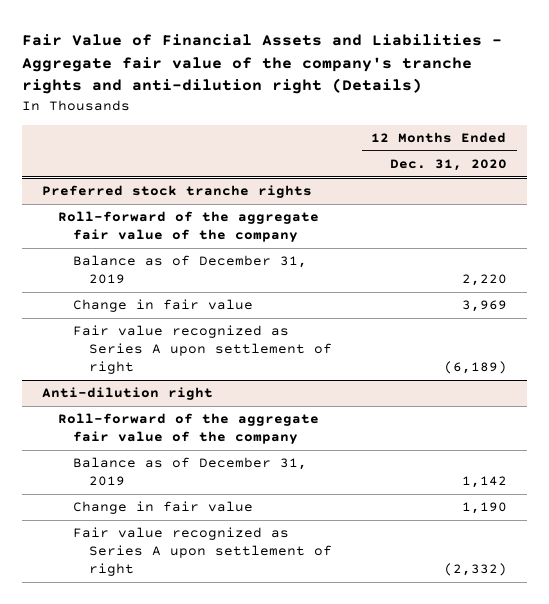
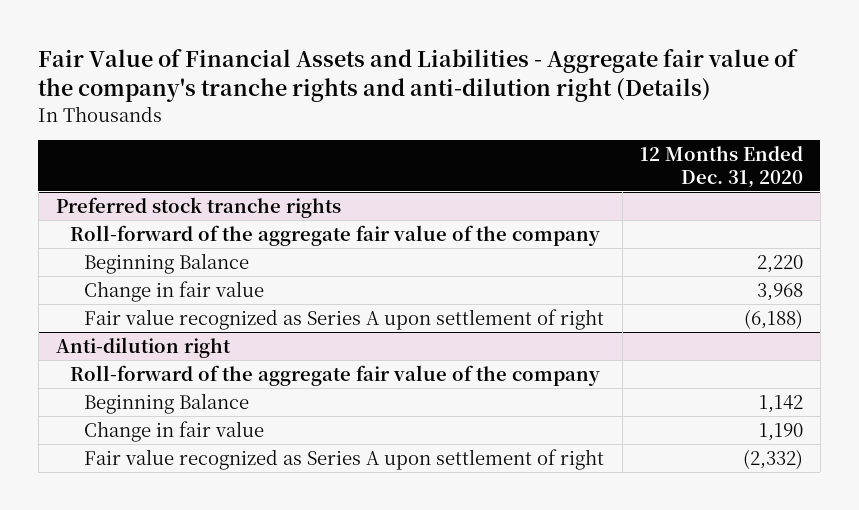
[73,255,308,285] Balance as of December 31, 2019 -> [84,252,250,274] Beginning Balance
[461,300,507,313] 3,969 -> [756,282,803,301] 3,968
[443,361,507,375] (6,189) -> [743,308,803,329] (6,188)
[73,457,308,487] Balance as of December 31, 2019 -> [84,392,250,414] Beginning Balance

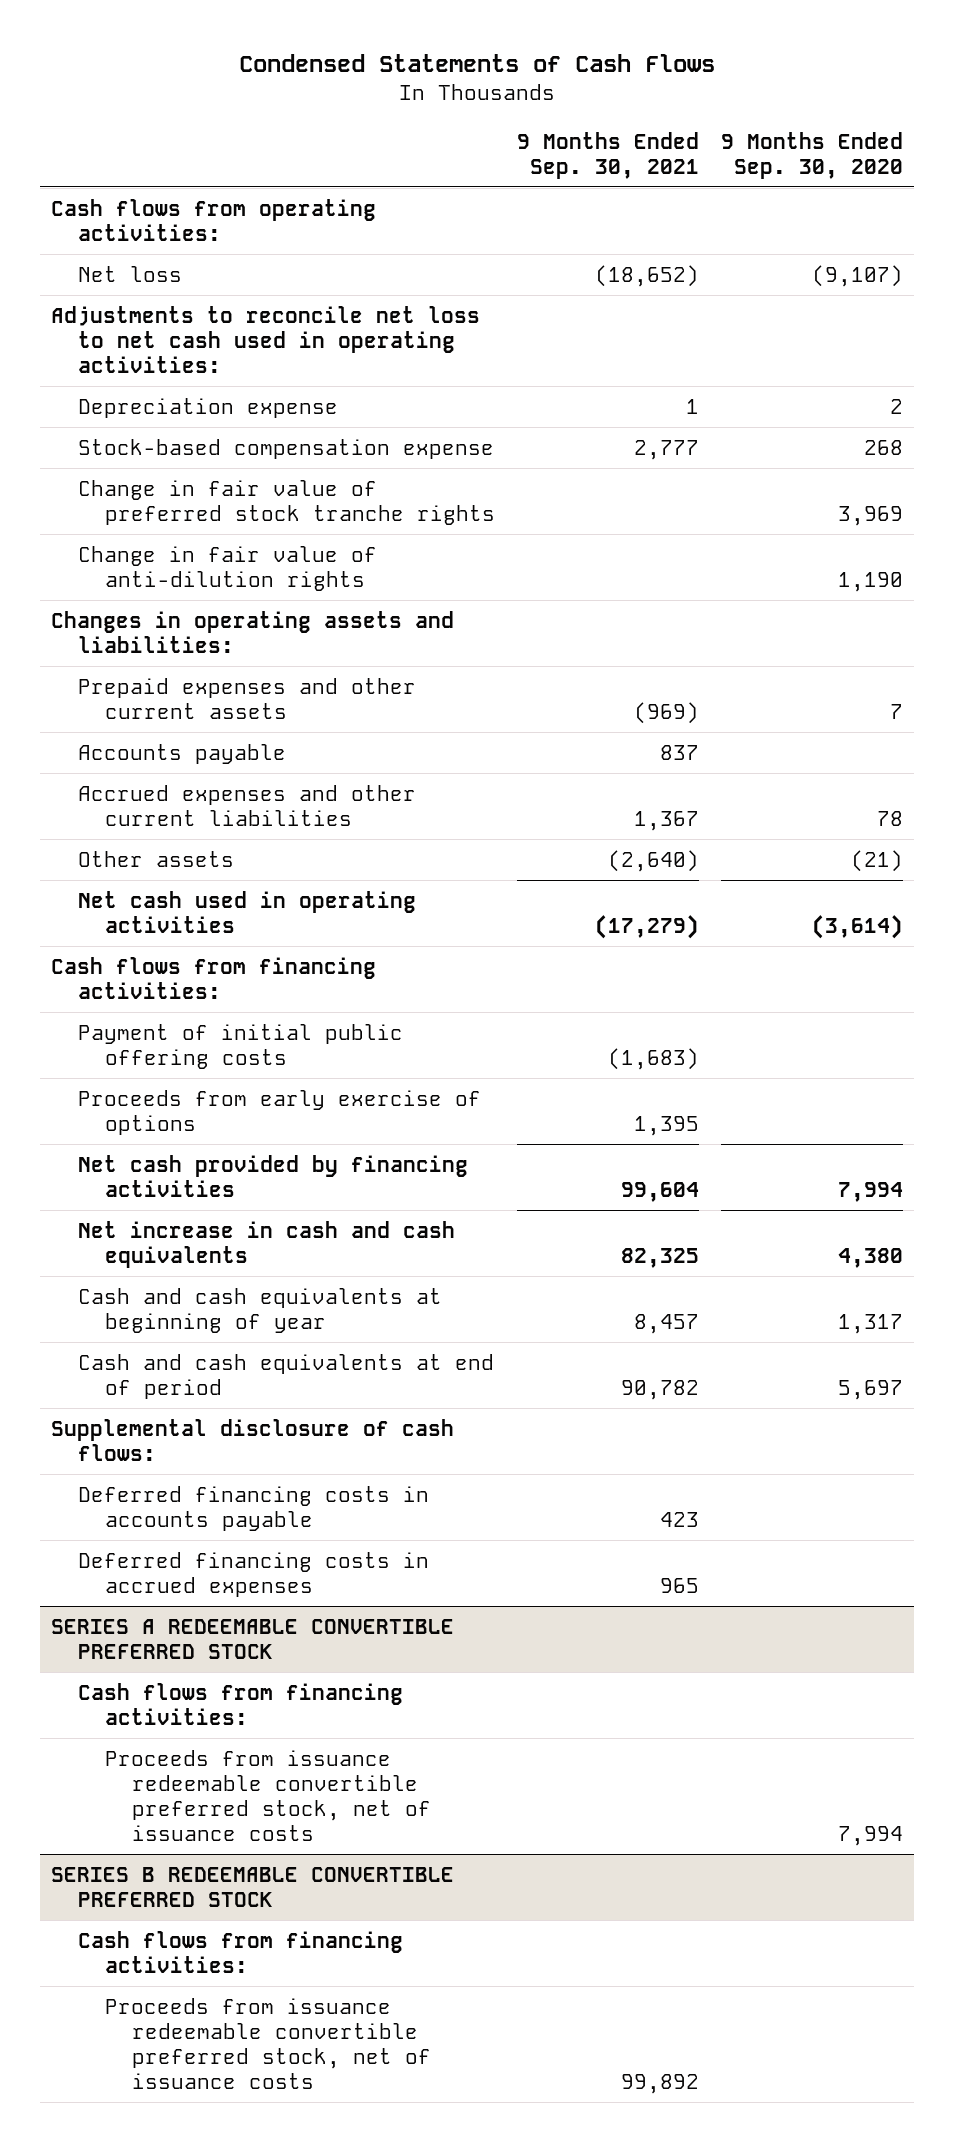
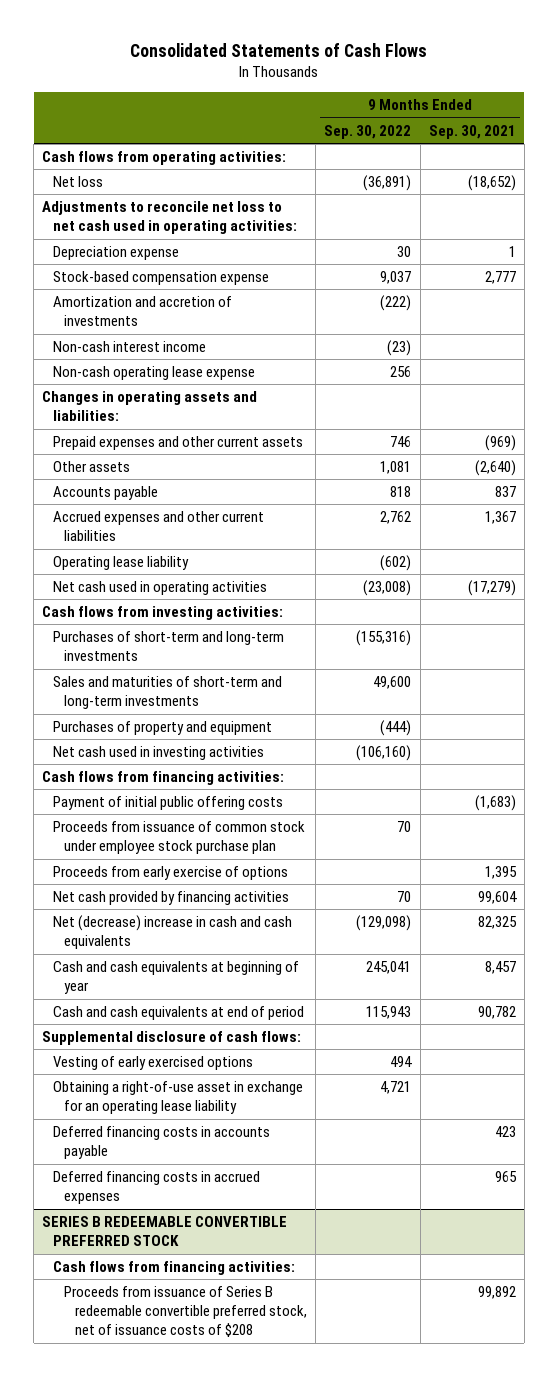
[238,54,715,73] Condensed Statements of Cash Flows -> [129,42,427,57] Consolidated Statements of Cash Flows
[720,131,903,179] 9 Months Ended Sep. 30, 2020 -> none
none -> [324,124,412,139] Sep. 30, 2022
[78,479,495,525] Change in fair value of preferred stock tranche rights -> none
[78,545,378,591] Change in fair value of anti-dilution rights -> none
none -> [53,296,233,327] Amortization and accretion of investments
none -> [53,341,207,353] Non-cash interest income
none -> [53,366,256,381] Non-cash operating lease expense
[78,850,235,867] Other assets -> [53,461,131,473] Other assets
none -> [53,556,190,571] Operating lease liability
none -> [42,606,284,621] Cash flows from investing activities:
none -> [53,631,285,662] Purchases of short-term and long-term investments
none -> [53,676,283,710] Sales and maturities of short-term and long-term investments
none -> [53,721,273,736] Purchases of property and equipment
none -> [53,746,265,761] Net cash used in investing activities
none -> [53,821,306,855] Proceeds from issuance of common stock under employee stock purchase plan
[78,1220,456,1268] Net increase in cash and cash equivalents -> [53,915,293,950] Net (decrease) increase in cash and cash equivalents
none -> [53,1056,254,1071] Vesting of early exercised options
none -> [53,1081,304,1115] Obtaining a right-of-use asset in exchange for an operating lease liability
[51,1618,455,1659] SERIES A REDEEMABLE CONVERTIBLE PREFERRED STOCK -> none
[78,1682,404,1725] Cash flows from financing activities: -> none
[104,1749,431,1842] Proceeds from issuance redeemable convertible preferred stock, net of issuance costs -> none
[104,1997,431,2090] Proceeds from issuance redeemable convertible preferred stock, net of issuance costs -> [64,1286,308,1338] Proceeds from issuance of Series B redeemable convertible preferred stock, net of issuance costs of $208

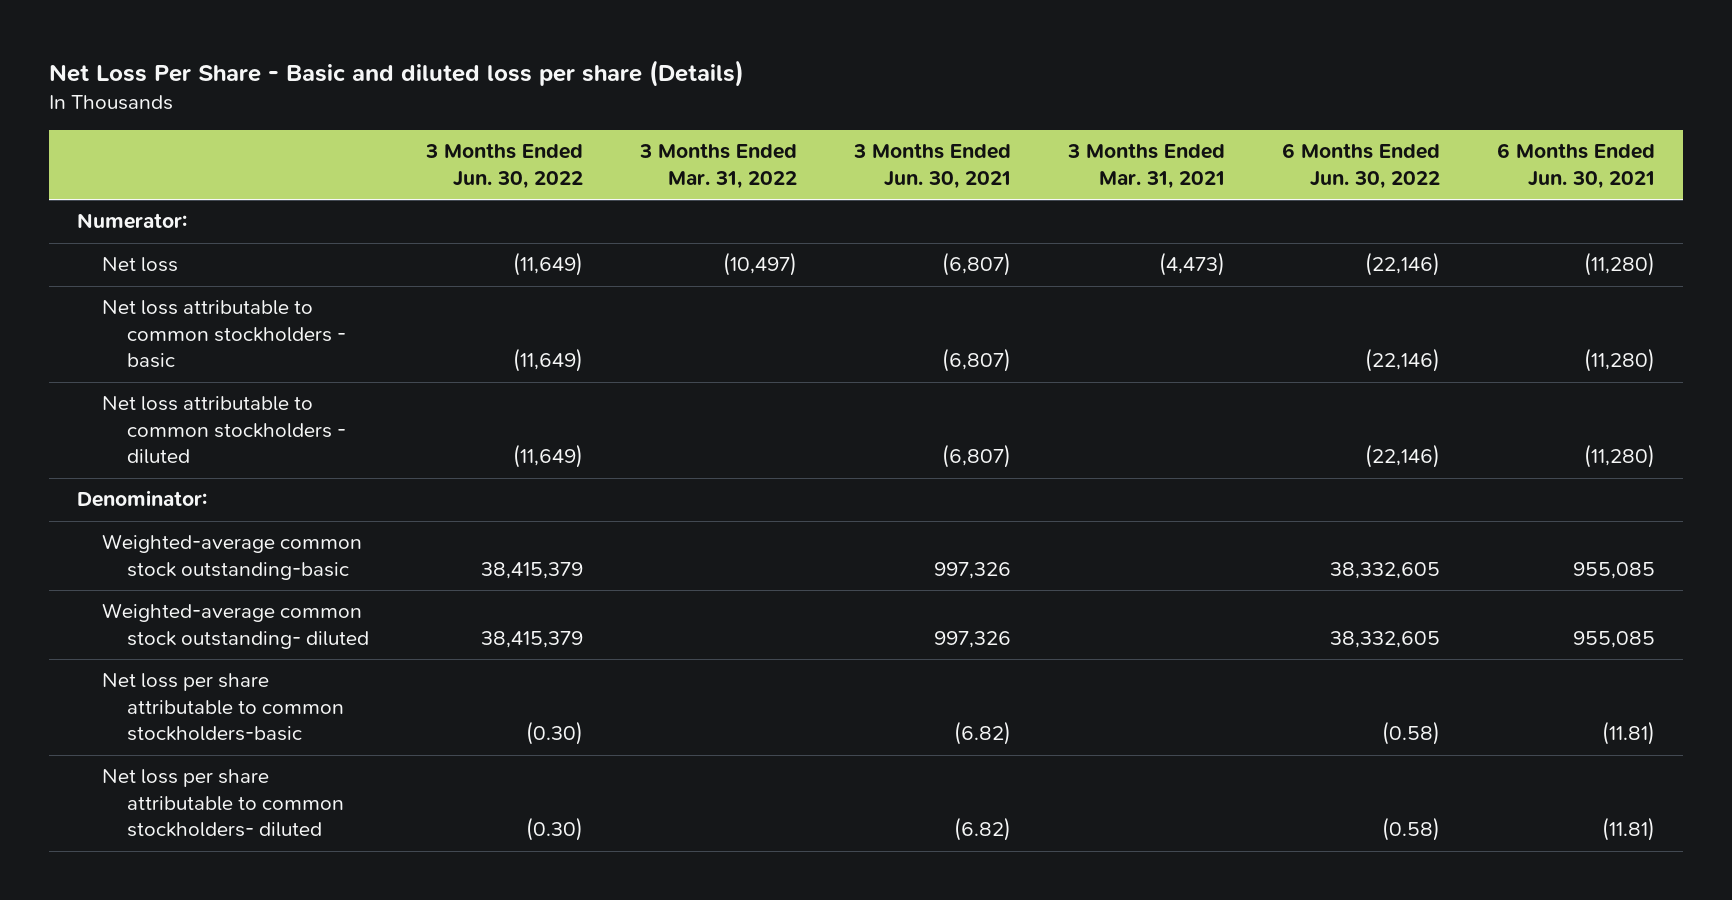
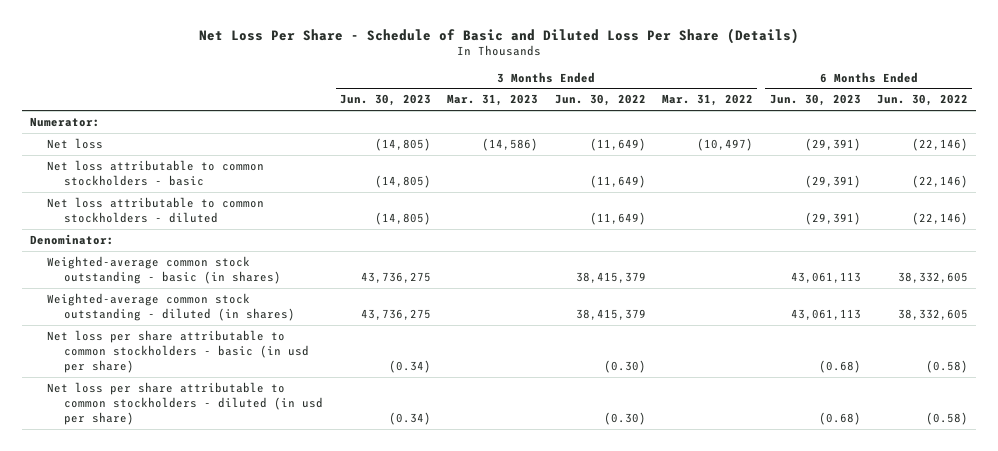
[48,60,744,88] Net Loss Per Share - Basic and diluted loss per share (Details) -> [198,27,799,44] Net Loss Per Share - Schedule of Basic and Diluted Loss Per Share (Details)
[853,143,1012,189] 3 Months Ended Jun. 30, 2021 -> none
[1066,143,1225,189] 3 Months Ended Mar. 31, 2021 -> none
[1496,143,1655,189] 6 Months Ended Jun. 30, 2021 -> none
none -> [339,94,431,107] Jun. 30, 2023
none -> [447,94,539,107] Mar. 31, 2023
none -> [769,94,861,107] Jun. 30, 2023
[102,534,363,580] Weighted-average common stock outstanding-basic -> [47,255,282,284] Weighted-average common stock outstanding - basic (in shares)
[102,603,370,649] Weighted-average common stock outstanding- diluted -> [47,292,296,321] Weighted-average common stock outstanding - diluted (in shares)
[102,673,345,742] Net loss per share attributable to common stockholders-basic -> [47,329,310,373] Net loss per share attributable to common stockholders - basic (in usd per share)
[102,769,345,838] Net loss per share attributable to common stockholders- diluted -> [47,381,324,425] Net loss per share attributable to common stockholders - diluted (in usd per share)

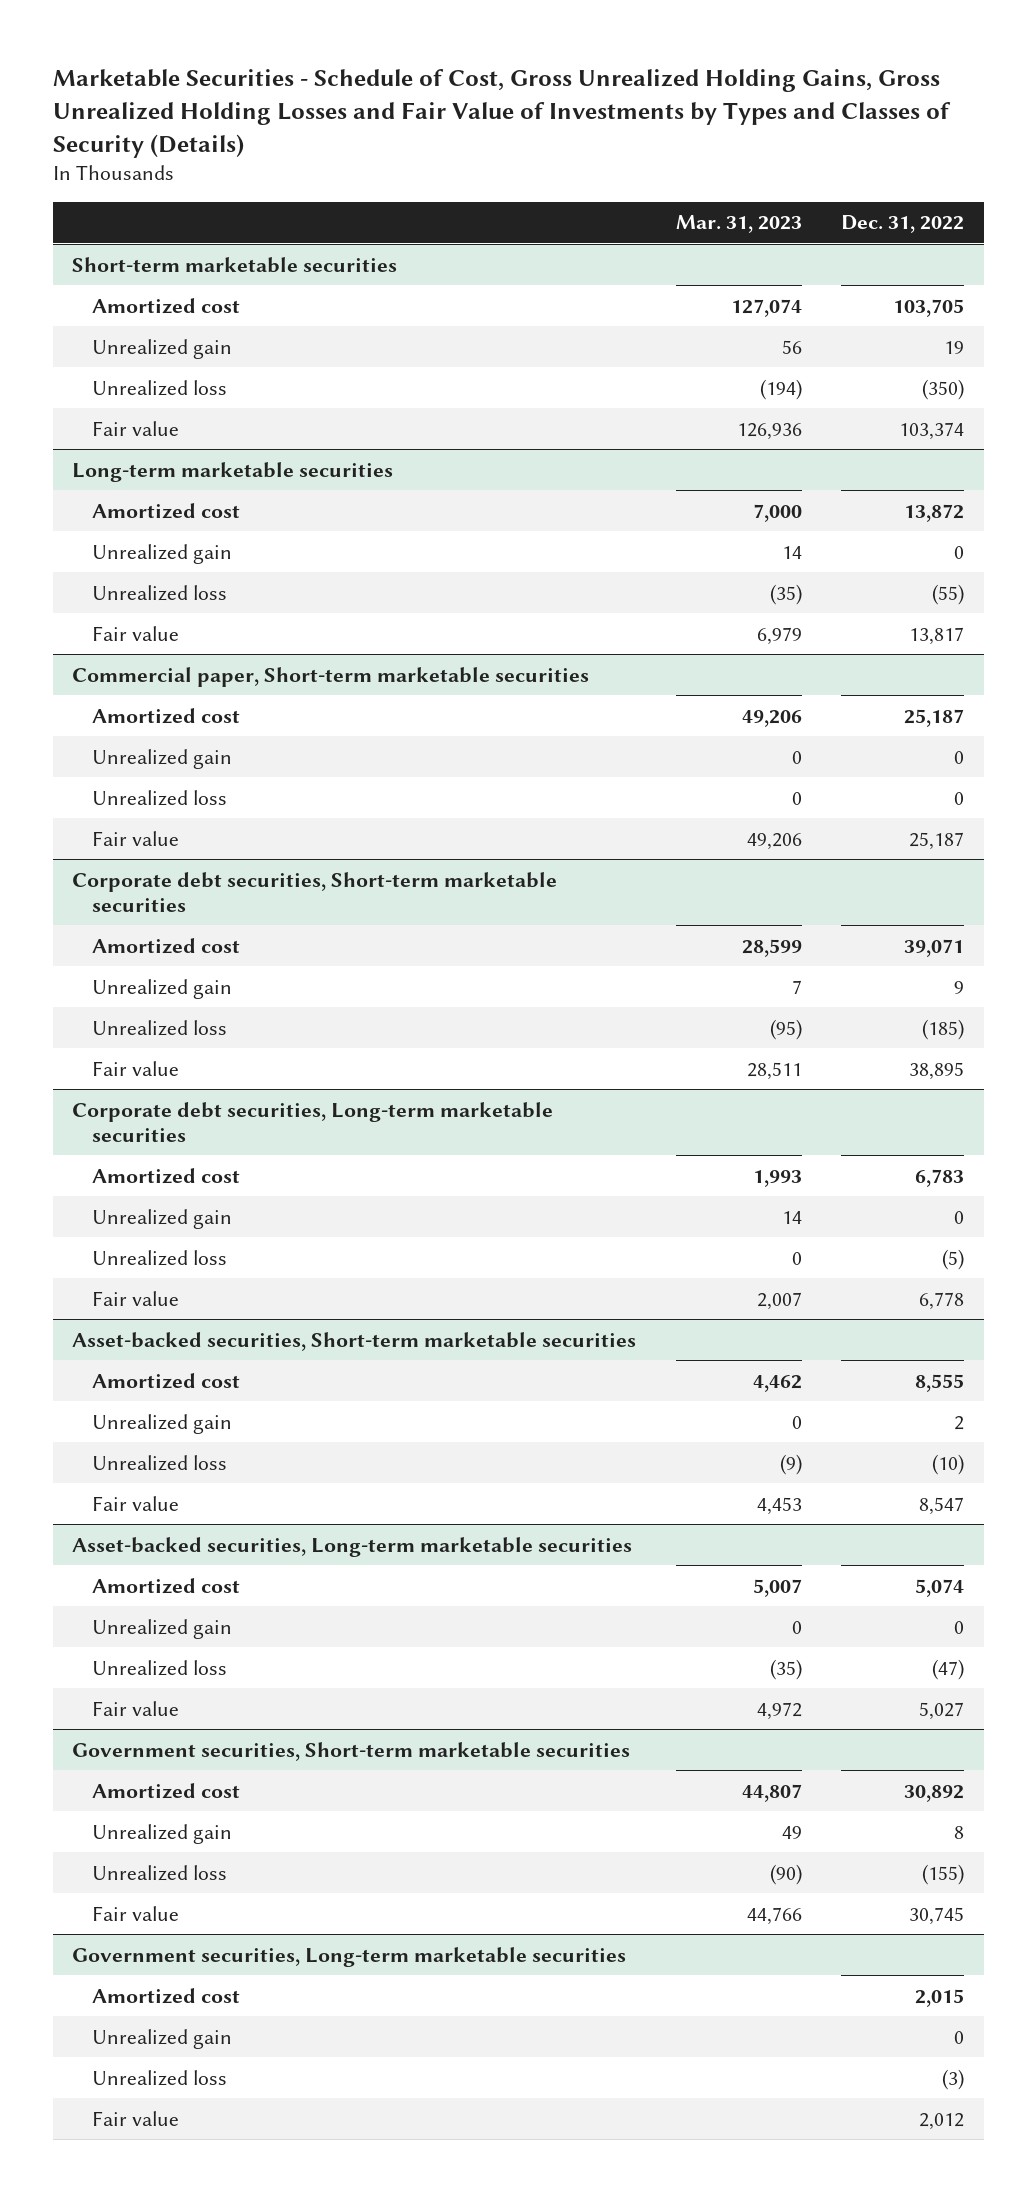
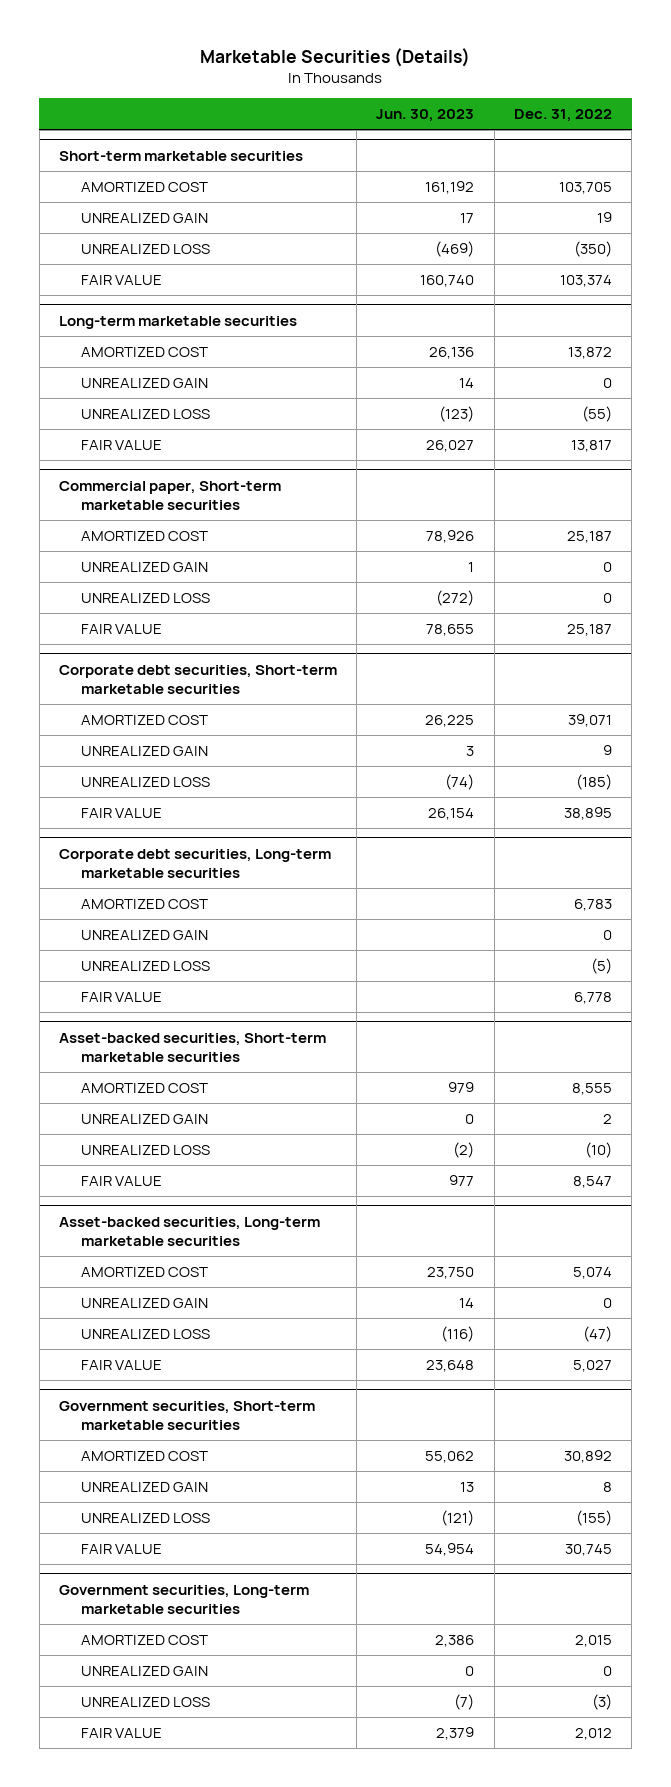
[52,68,951,158] Marketable Securities - Schedule of Cost, Gross Unrealized Holding Gains, Gross Unrealized Holding Losses and Fair Value of Investments by Types and Classes of Security (Details) -> [200,47,471,67] Marketable Securities (Details)
[675,215,802,234] Mar. 31, 2023 -> none
none -> [376,109,475,123] Jun. 30, 2023
[92,297,241,314] Amortized cost -> [81,182,209,193] AMORTIZED COST
[92,338,233,359] Unrealized gain -> [81,213,209,224] UNREALIZED GAIN
[92,379,228,396] Unrealized loss -> [81,244,211,255] UNREALIZED LOSS
[92,420,180,436] Fair value -> [81,275,163,286] FAIR VALUE
[92,502,241,519] Amortized cost -> [81,347,209,358] AMORTIZED COST
[92,543,233,564] Unrealized gain -> [81,378,209,389] UNREALIZED GAIN
[92,584,228,601] Unrealized loss -> [81,409,211,420] UNREALIZED LOSS
[92,625,180,641] Fair value -> [81,440,163,451] FAIR VALUE
[92,707,241,724] Amortized cost -> [81,531,209,542] AMORTIZED COST
[92,748,233,769] Unrealized gain -> [81,562,209,573] UNREALIZED GAIN
[92,789,228,806] Unrealized loss -> [81,593,211,604] UNREALIZED LOSS
[92,830,180,846] Fair value -> [81,624,163,635] FAIR VALUE
[92,937,241,954] Amortized cost -> [81,715,209,726] AMORTIZED COST
[92,978,233,999] Unrealized gain -> [81,746,209,757] UNREALIZED GAIN
[92,1019,228,1036] Unrealized loss -> [81,777,211,788] UNREALIZED LOSS
[92,1060,180,1076] Fair value -> [81,808,163,819] FAIR VALUE
[92,1167,241,1184] Amortized cost -> [81,899,209,910] AMORTIZED COST
[92,1208,233,1229] Unrealized gain -> [81,930,209,941] UNREALIZED GAIN
[92,1249,228,1266] Unrealized loss -> [81,961,211,972] UNREALIZED LOSS
[92,1290,180,1306] Fair value -> [81,992,163,1003] FAIR VALUE
[92,1372,241,1389] Amortized cost -> [81,1083,209,1094] AMORTIZED COST
[92,1413,233,1434] Unrealized gain -> [81,1114,209,1125] UNREALIZED GAIN
[92,1454,228,1471] Unrealized loss -> [81,1145,211,1156] UNREALIZED LOSS
[92,1495,180,1511] Fair value -> [81,1176,163,1187] FAIR VALUE
[92,1577,241,1594] Amortized cost -> [81,1267,209,1278] AMORTIZED COST
[92,1618,233,1639] Unrealized gain -> [81,1298,209,1309] UNREALIZED GAIN
[92,1659,228,1676] Unrealized loss -> [81,1329,211,1340] UNREALIZED LOSS
[92,1700,180,1716] Fair value -> [81,1360,163,1371] FAIR VALUE
[92,1782,241,1799] Amortized cost -> [81,1451,209,1462] AMORTIZED COST
[92,1823,233,1844] Unrealized gain -> [81,1482,209,1493] UNREALIZED GAIN
[92,1864,228,1881] Unrealized loss -> [81,1513,211,1524] UNREALIZED LOSS
[92,1905,180,1921] Fair value -> [81,1544,163,1555] FAIR VALUE
[92,1987,241,2004] Amortized cost -> [81,1635,209,1646] AMORTIZED COST
[92,2028,233,2049] Unrealized gain -> [81,1666,209,1677] UNREALIZED GAIN
[92,2069,228,2086] Unrealized loss -> [81,1697,211,1708] UNREALIZED LOSS
[92,2110,180,2126] Fair value -> [81,1728,163,1739] FAIR VALUE

